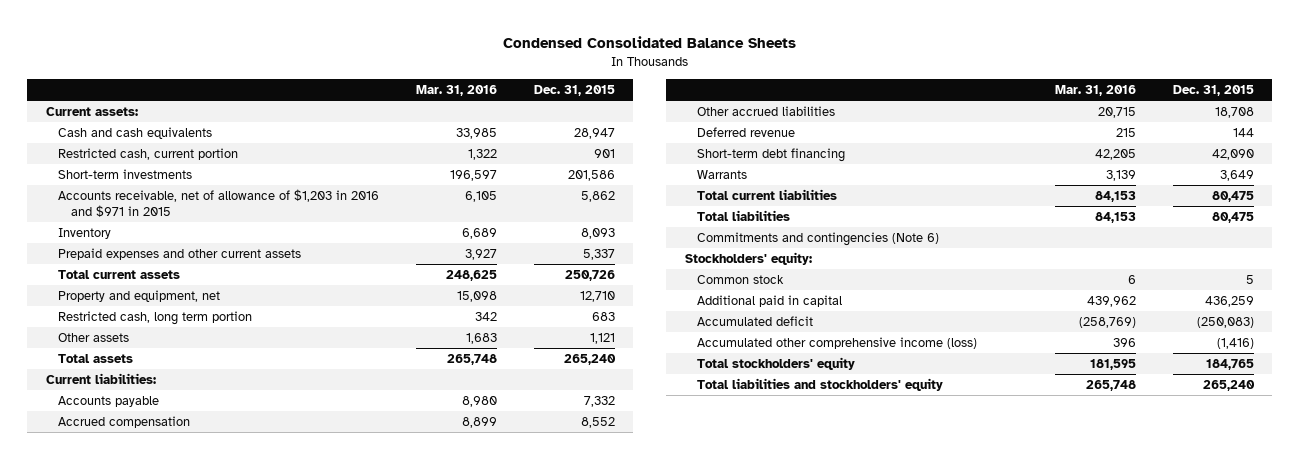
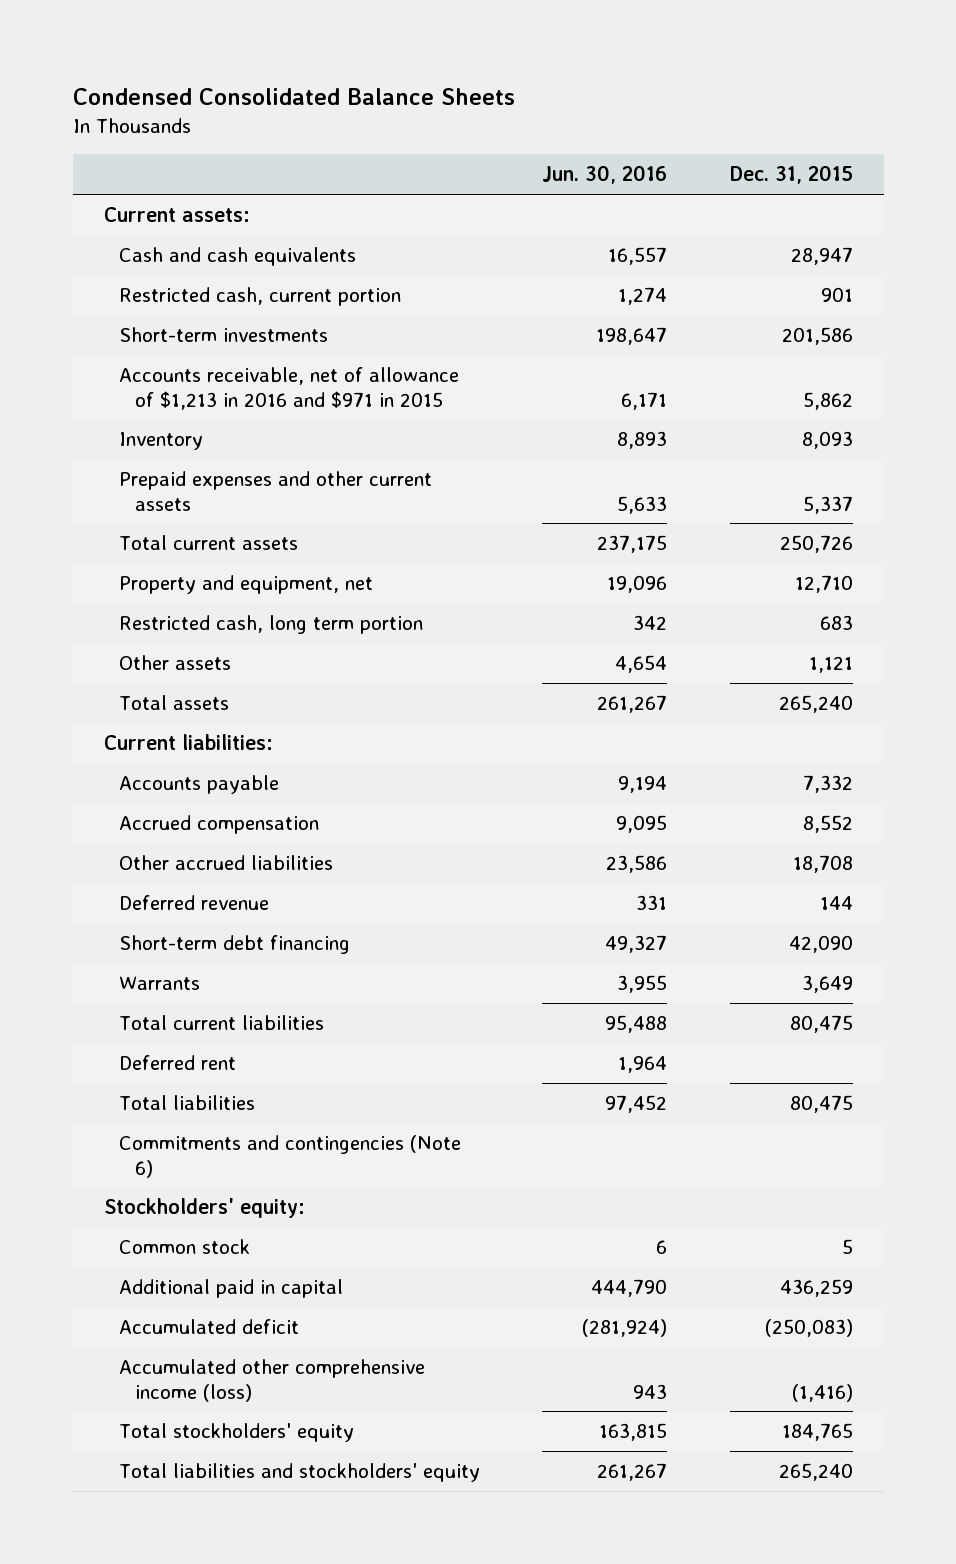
[416,85,498,97] Mar. 31, 2016 -> none
none -> [542,165,668,185] Jun. 30, 2016
[58,189,380,217] Accounts receivable, net of allowance of $1,203 in 2016 and $971 in 2015 -> [119,366,460,410] Accounts receivable, net of allowance of $1,213 in 2016 and $971 in 2015
none -> [119,1054,237,1070] Deferred rent

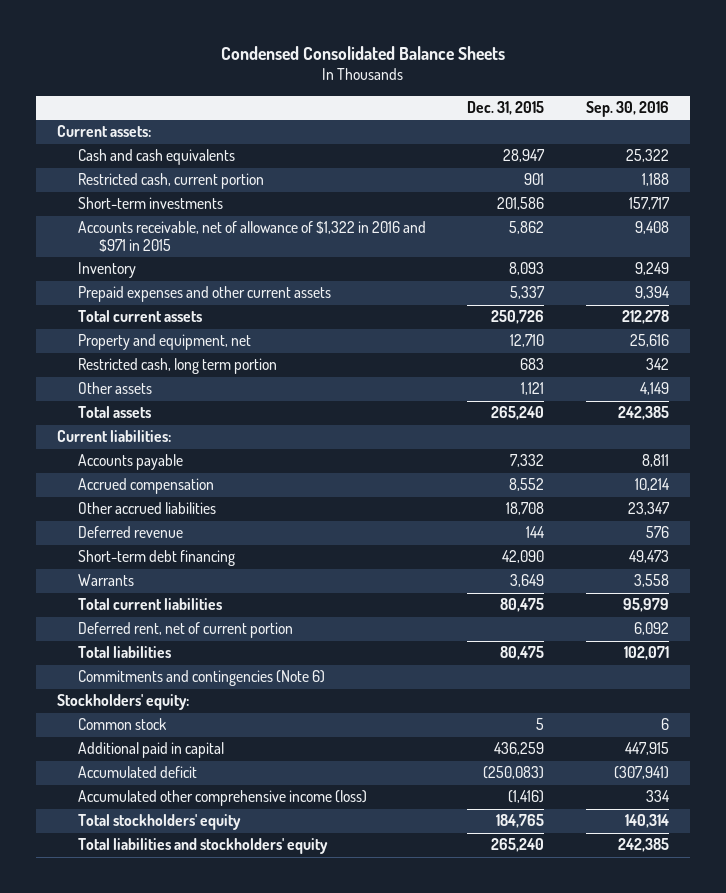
[542,165,668,185] Jun. 30, 2016 -> none
none -> [586,100,670,117] Sep. 30, 2016
[119,366,460,410] Accounts receivable, net of allowance of $1,213 in 2016 and $971 in 2015 -> [77,221,426,253] Accounts receivable, net of allowance of $1,322 in 2016 and $971 in 2015
[119,1054,237,1070] Deferred rent -> [77,622,293,639] Deferred rent, net of current portion

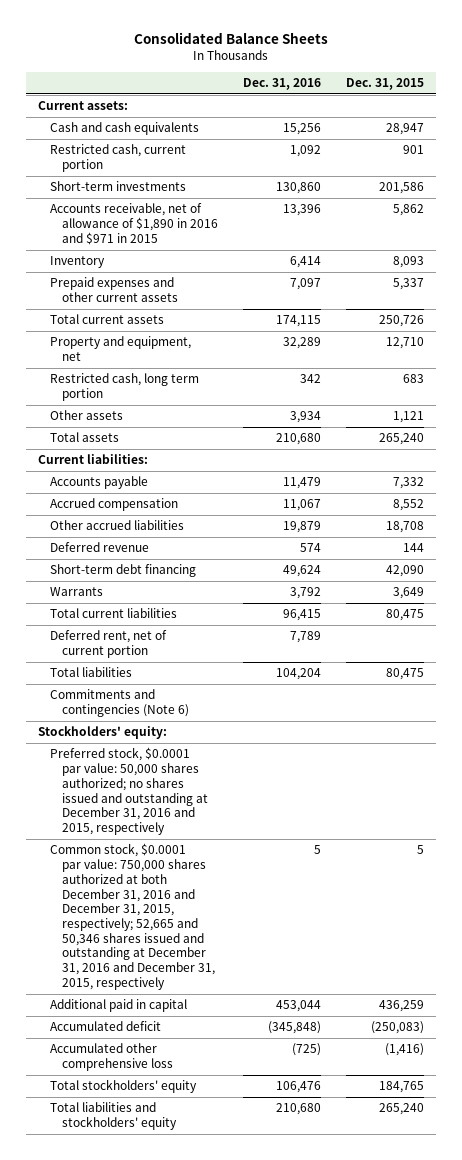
[220,45,505,60] Condensed Consolidated Balance Sheets -> [133,31,328,44] Consolidated Balance Sheets
[586,100,670,117] Sep. 30, 2016 -> none
none -> [242,78,321,91] Dec. 31, 2016
[77,221,426,253] Accounts receivable, net of allowance of $1,322 in 2016 and $971 in 2015 -> [50,203,219,245] Accounts receivable, net of allowance of $1,890 in 2016 and $971 in 2015
none -> [50,747,209,836] Preferred stock, $0.0001 par value: 50,000 shares authorized; no shares issued and outstanding at December 31, 2016 and 2015, respectively
[77,718,167,731] Common stock -> [50,843,216,990] Common stock, $0.0001 par value: 750,000 shares authorized at both December 31, 2016 and December 31, 2015, respectively; 52,665 and 50,346 shares issued and outstanding at December 31, 2016 and December 31, 2015, respectively
[77,790,367,807] Accumulated other comprehensive income (loss) -> [50,1043,174,1072] Accumulated other comprehensive loss

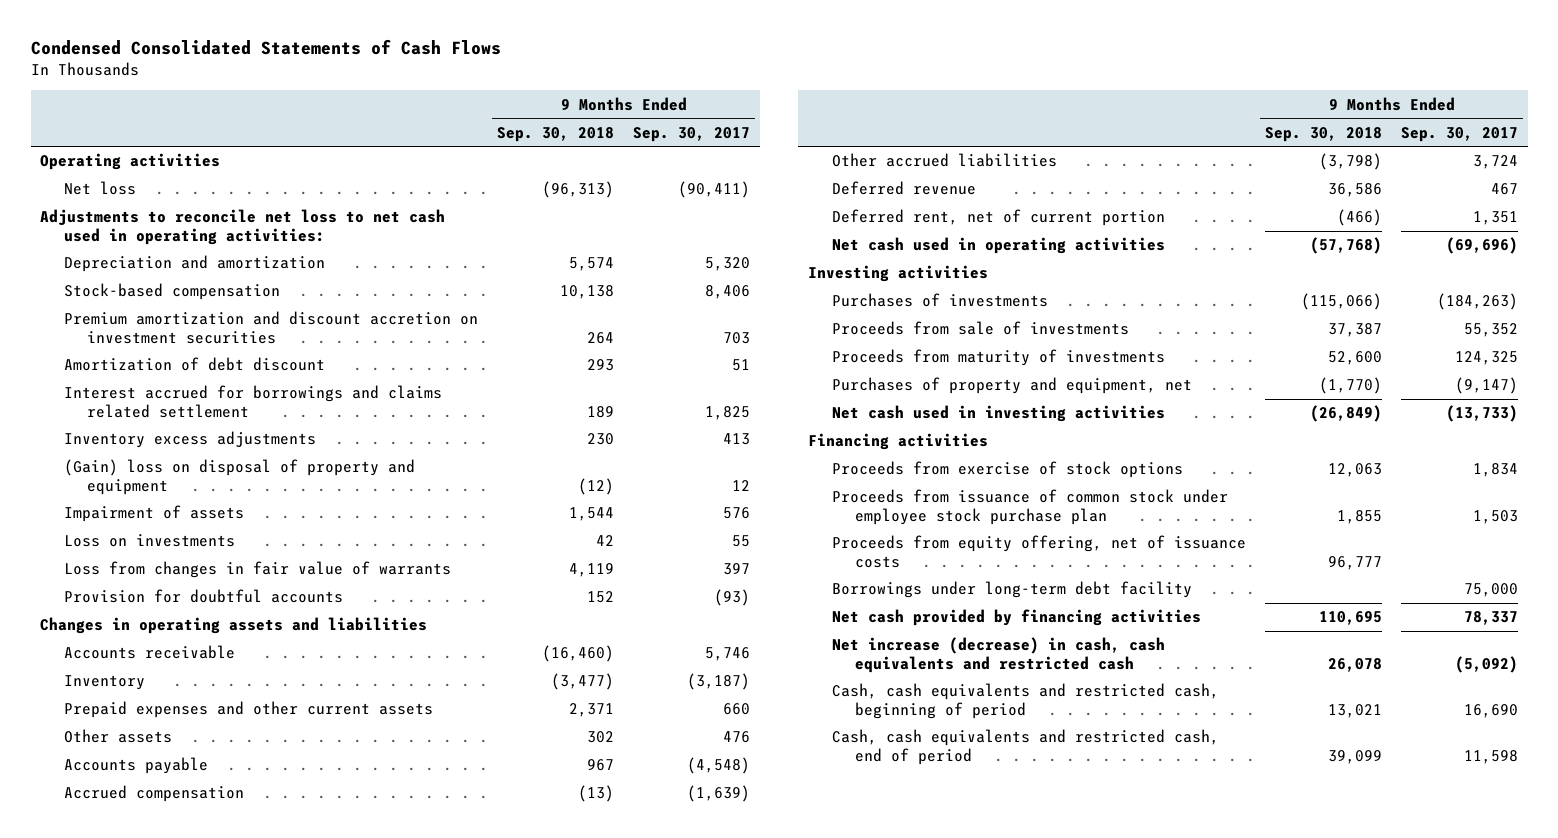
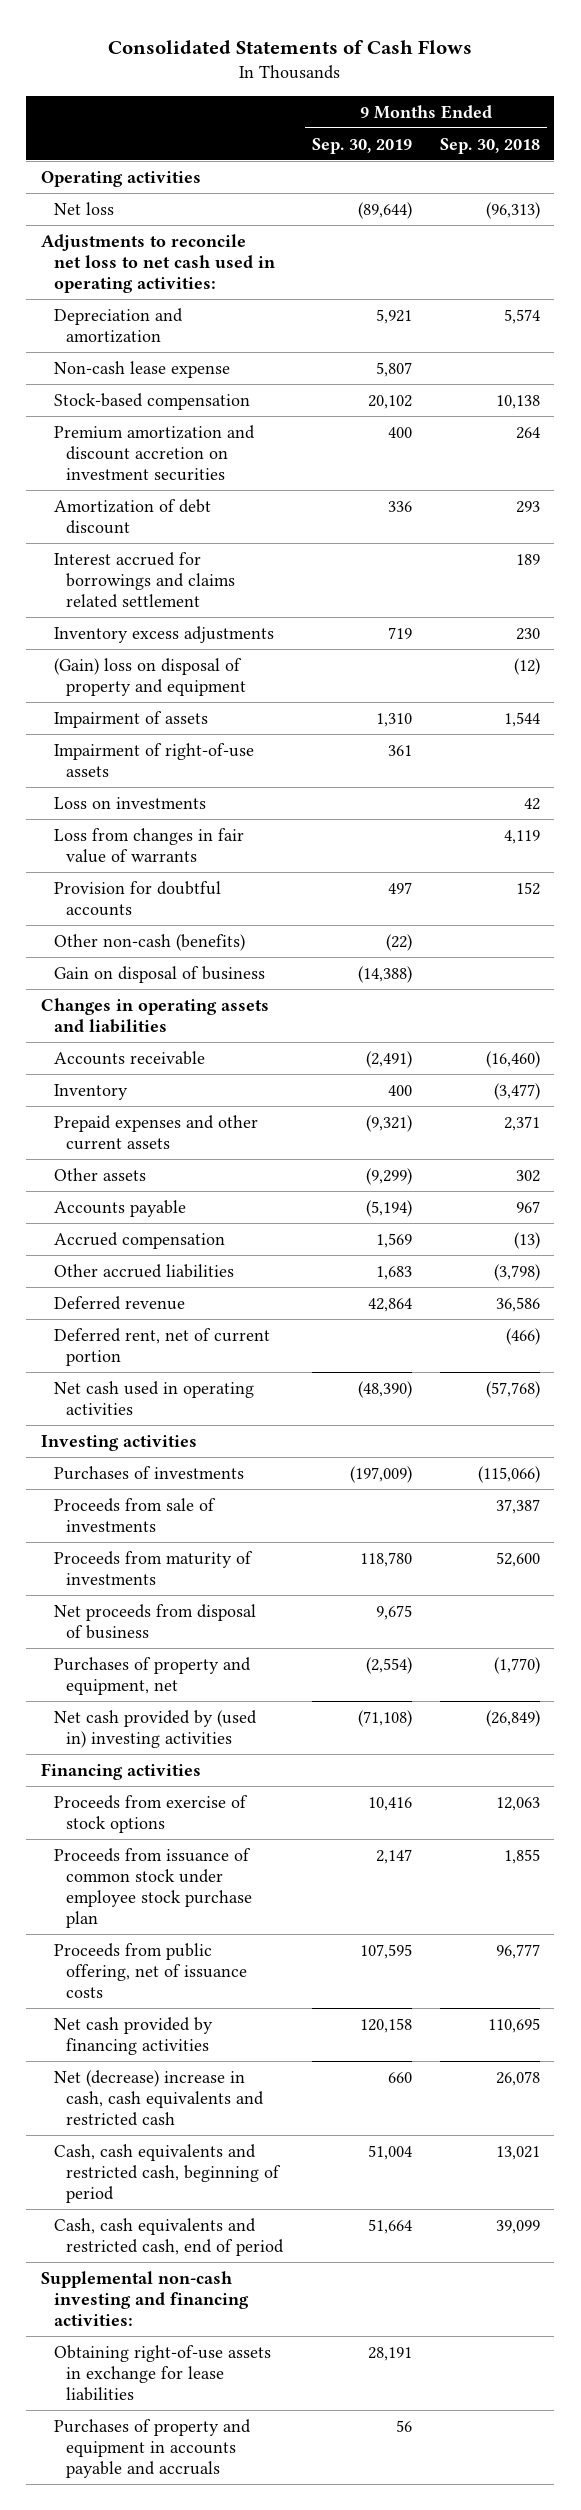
[30,39,501,56] Condensed Consolidated Statements of Cash Flows -> [108,40,473,55] Consolidated Statements of Cash Flows
[633,126,751,142] Sep. 30, 2017 -> none
none -> [311,137,412,154] Sep. 30, 2019
none -> [53,360,230,378] Non-cash lease expense
none -> [53,742,254,777] Impairment of right-of-use assets
none -> [53,933,245,951] Other non-cash (benefits)
none -> [53,965,265,983] Gain on disposal of business
none -> [53,1603,256,1639] Net proceeds from disposal of business
[831,405,1165,423] Net cash used in investing activities -> [53,1709,257,1748] Net cash provided by (used in) investing activities
[831,581,1192,599] Borrowings under long-term debt facility -> none
[831,535,1246,568] Proceeds from equity offering, net of issuance costs -> [53,1942,248,1998] Proceeds from public offering, net of issuance costs
[831,637,1165,673] Net increase (decrease) in cash, cash equivalents and restricted cash -> [53,2069,265,2126] Net (decrease) increase in cash, cash equivalents and restricted cash
none -> [40,2270,249,2326] Supplemental non-cash investing and financing activities:
none -> [53,2344,271,2401] Obtaining right-of-use assets in exchange for lease liabilities
none -> [53,2418,251,2478] Purchases of property and equipment in accounts payable and accruals

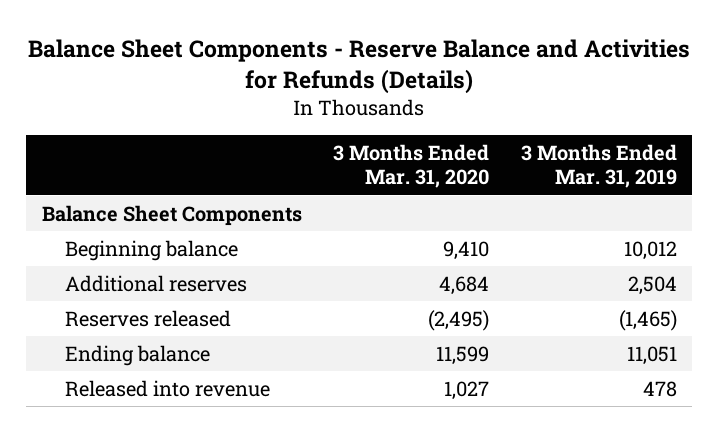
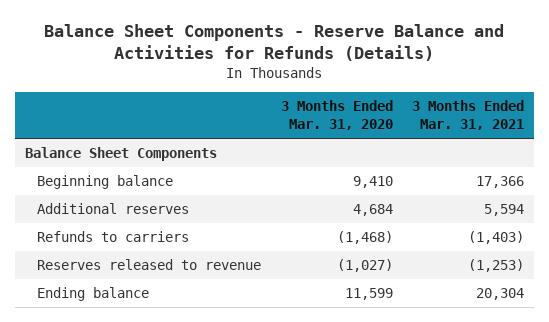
[520,143,677,189] 3 Months Ended Mar. 31, 2019 -> none
none -> [412,100,525,131] 3 Months Ended Mar. 31, 2021
none -> [36,231,189,243] Refunds to carriers
[65,309,232,327] Reserves released -> [36,259,261,271] Reserves released to revenue
[428,309,490,331] (2,495) -> [336,259,393,273] (1,027)
[65,379,271,397] Released into revenue -> none

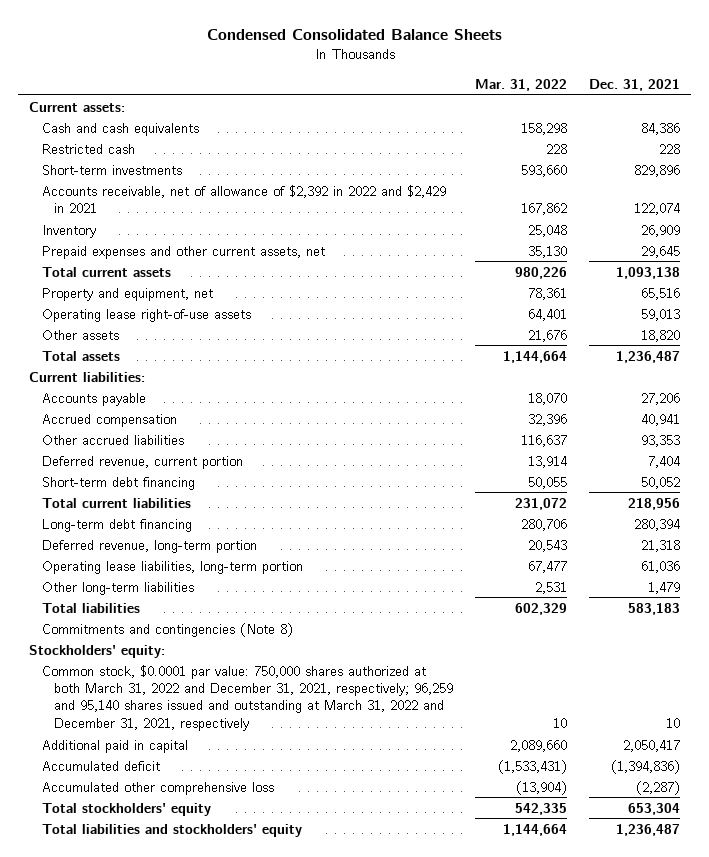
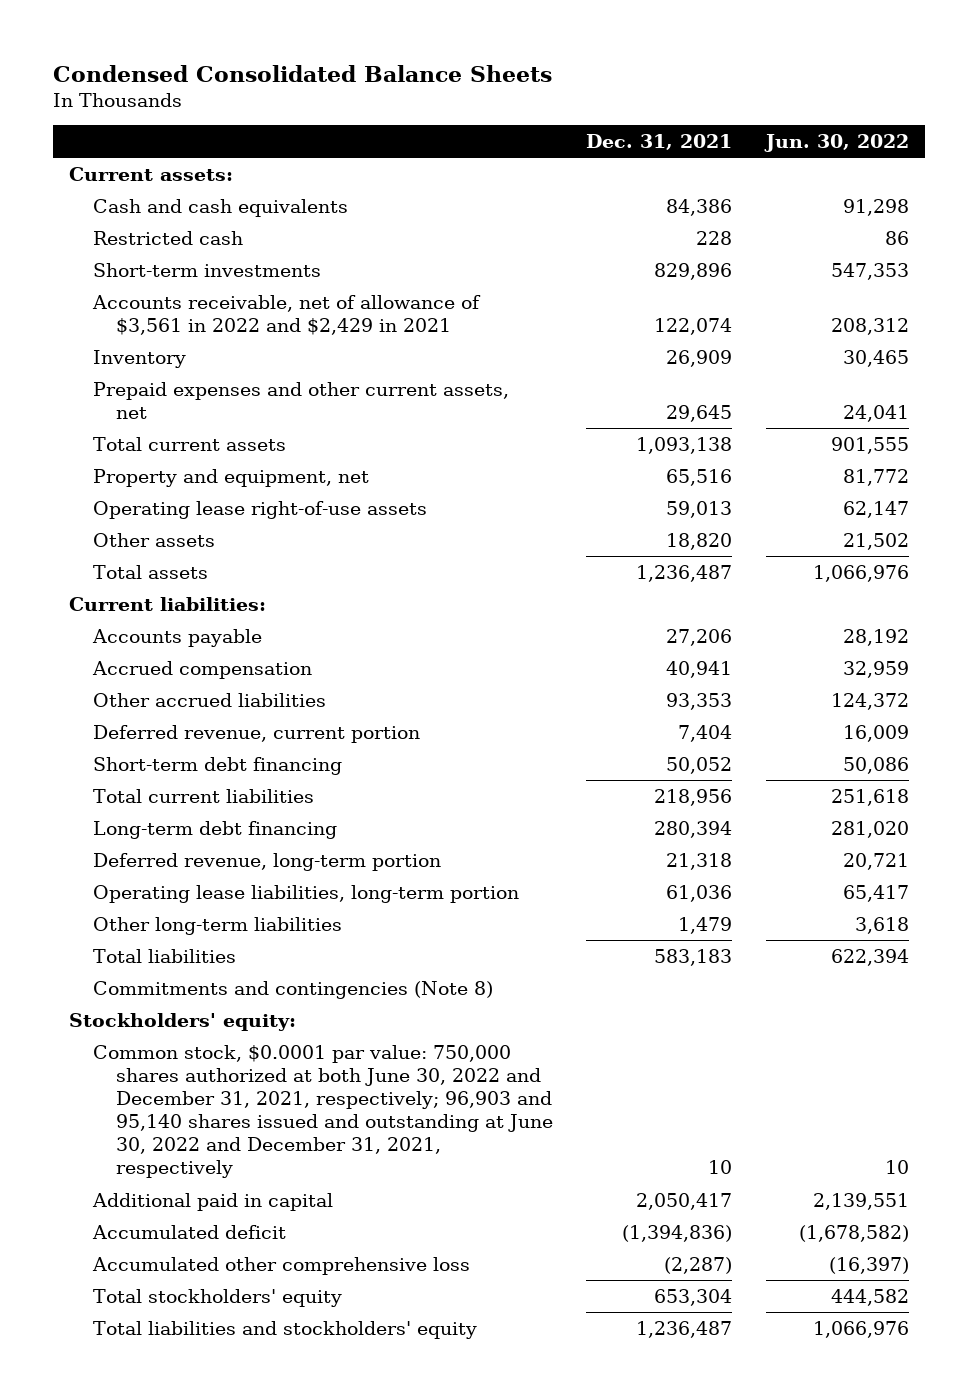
[475,78,568,91] Mar. 31, 2022 -> none
none -> [763,134,909,153] Jun. 30, 2022
[41,184,446,213] Accounts receivable, net of allowance of $2,392 in 2022 and $2,429 in 2021 -> [91,294,481,335] Accounts receivable, net of allowance of $3,561 in 2022 and $2,429 in 2021
[41,664,454,731] Common stock, $0.0001 par value: 750,000 shares authorized at both March 31, 2022 and December 31, 2021, respectively; 96,259 and 95,140 shares issued and outstanding at March 31, 2022 and December 31, 2021, respectively -> [92,1044,554,1179] Common stock, $0.0001 par value: 750,000 shares authorized at both June 30, 2022 and December 31, 2021, respectively; 96,903 and 95,140 shares issued and outstanding at June 30, 2022 and December 31, 2021, respectively

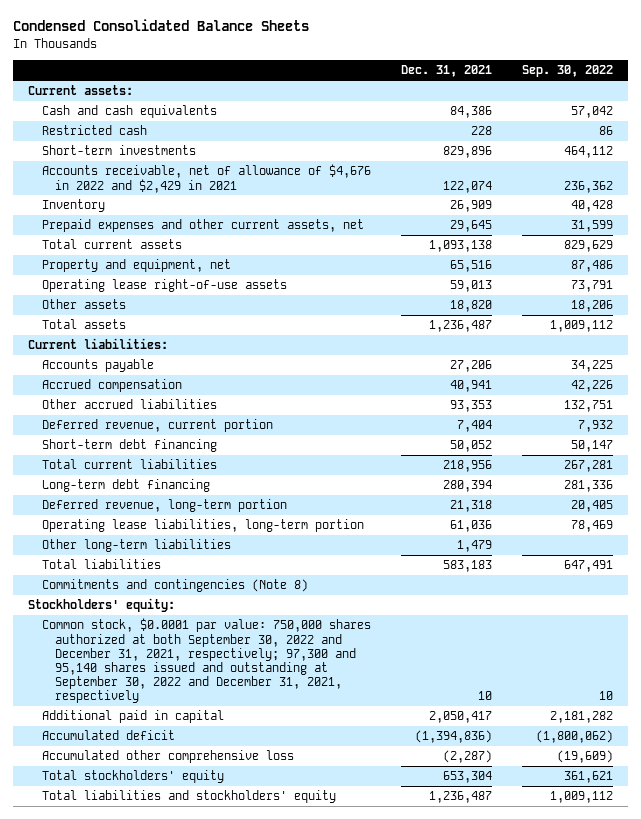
[763,134,909,153] Jun. 30, 2022 -> none
none -> [521,65,613,78] Sep. 30, 2022
[91,294,481,335] Accounts receivable, net of allowance of $3,561 in 2022 and $2,429 in 2021 -> [41,164,371,193] Accounts receivable, net of allowance of $4,676 in 2022 and $2,429 in 2021
[92,1044,554,1179] Common stock, $0.0001 par value: 750,000 shares authorized at both June 30, 2022 and December 31, 2021, respectively; 96,903 and 95,140 shares issued and outstanding at June 30, 2022 and December 31, 2021, respectively -> [41,618,371,703] Common stock, $0.0001 par value: 750,000 shares authorized at both September 30, 2022 and December 31, 2021, respectively; 97,300 and 95,140 shares issued and outstanding at September 30, 2022 and December 31, 2021, respectively

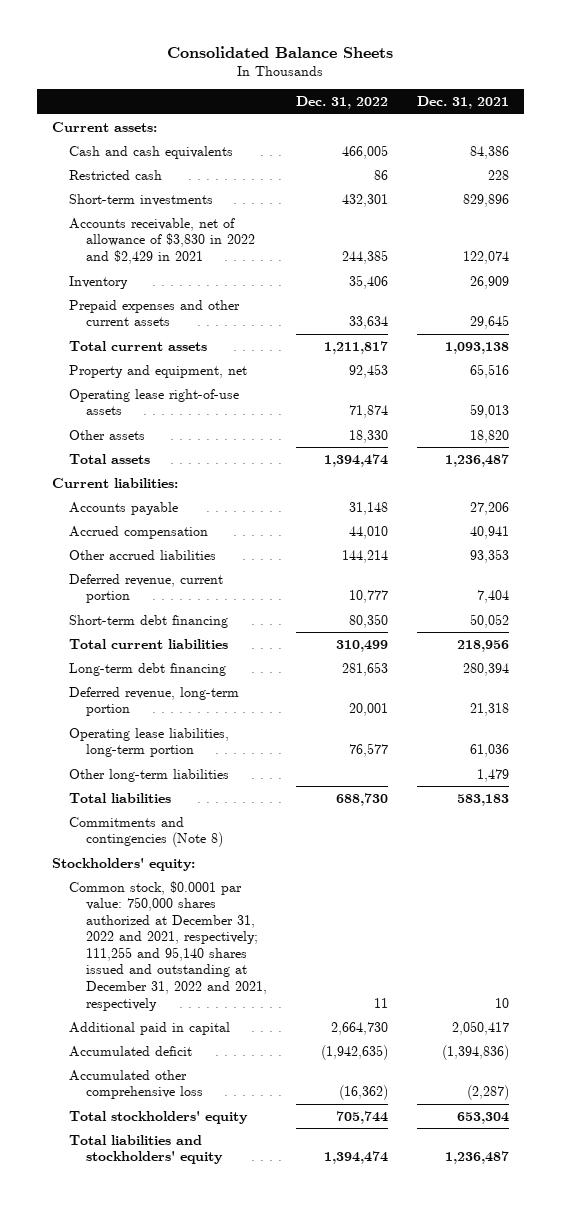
[12,19,309,32] Condensed Consolidated Balance Sheets -> [167,45,394,58] Consolidated Balance Sheets
[521,65,613,78] Sep. 30, 2022 -> none
none -> [296,96,389,110] Dec. 31, 2022
[41,164,371,193] Accounts receivable, net of allowance of $4,676 in 2022 and $2,429 in 2021 -> [68,217,256,264] Accounts receivable, net of allowance of $3,830 in 2022 and $2,429 in 2021
[41,219,364,233] Prepaid expenses and other current assets, net -> [68,299,240,327] Prepaid expenses and other current assets
[41,618,371,703] Common stock, $0.0001 par value: 750,000 shares authorized at both September 30, 2022 and December 31, 2021, respectively; 97,300 and 95,140 shares issued and outstanding at September 30, 2022 and December 31, 2021, respectively -> [68,880,268,1011] Common stock, $0.0001 par value: 750,000 shares authorized at December 31, 2022 and 2021, respectively; 111,255 and 95,140 shares issued and outstanding at December 31, 2022 and 2021, respectively

